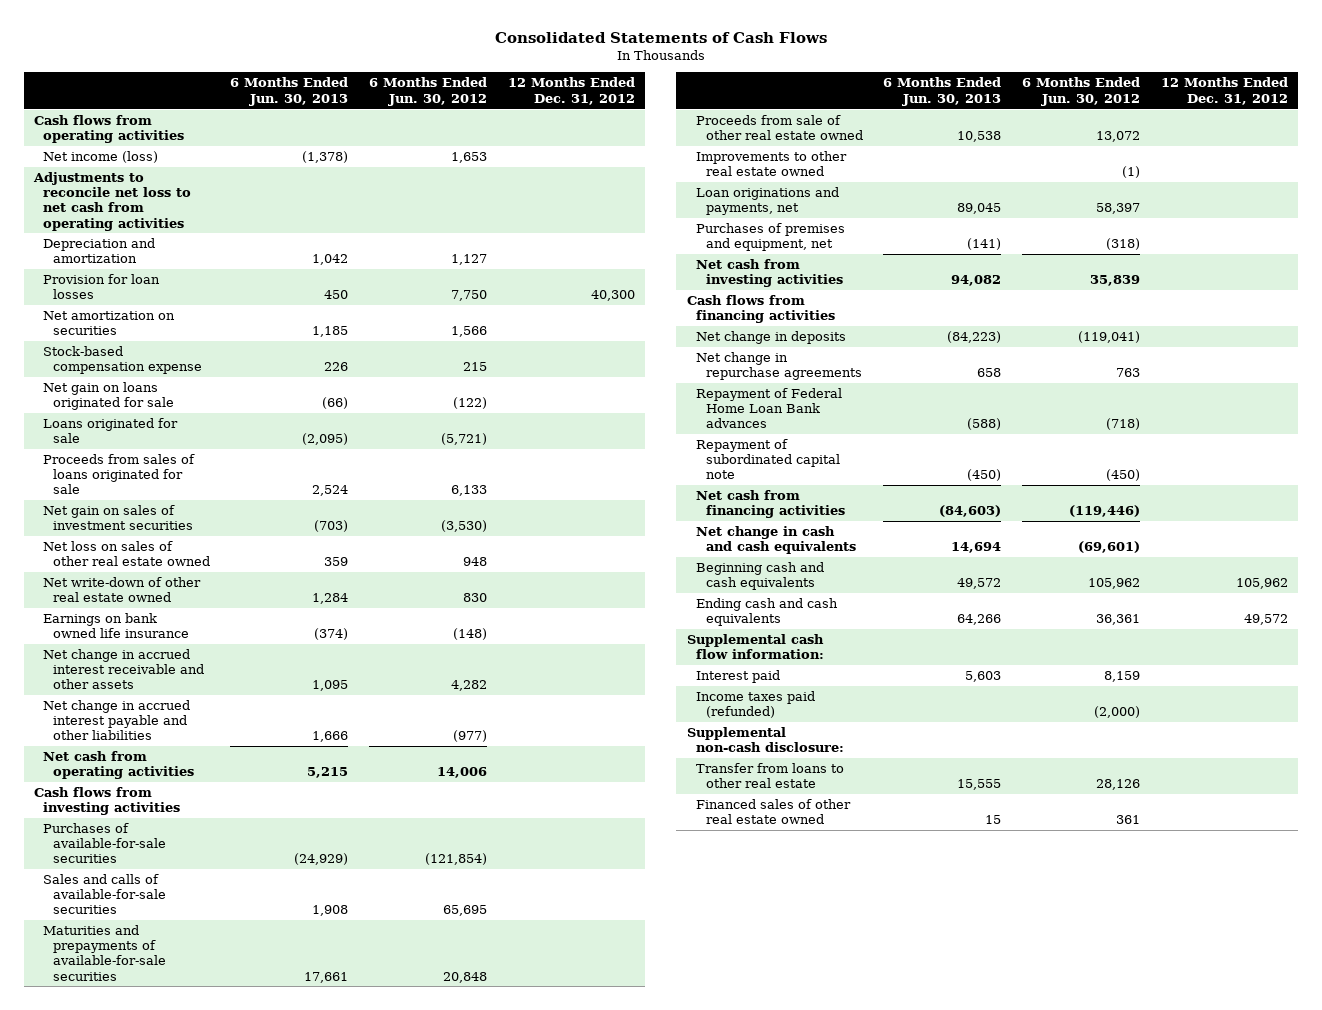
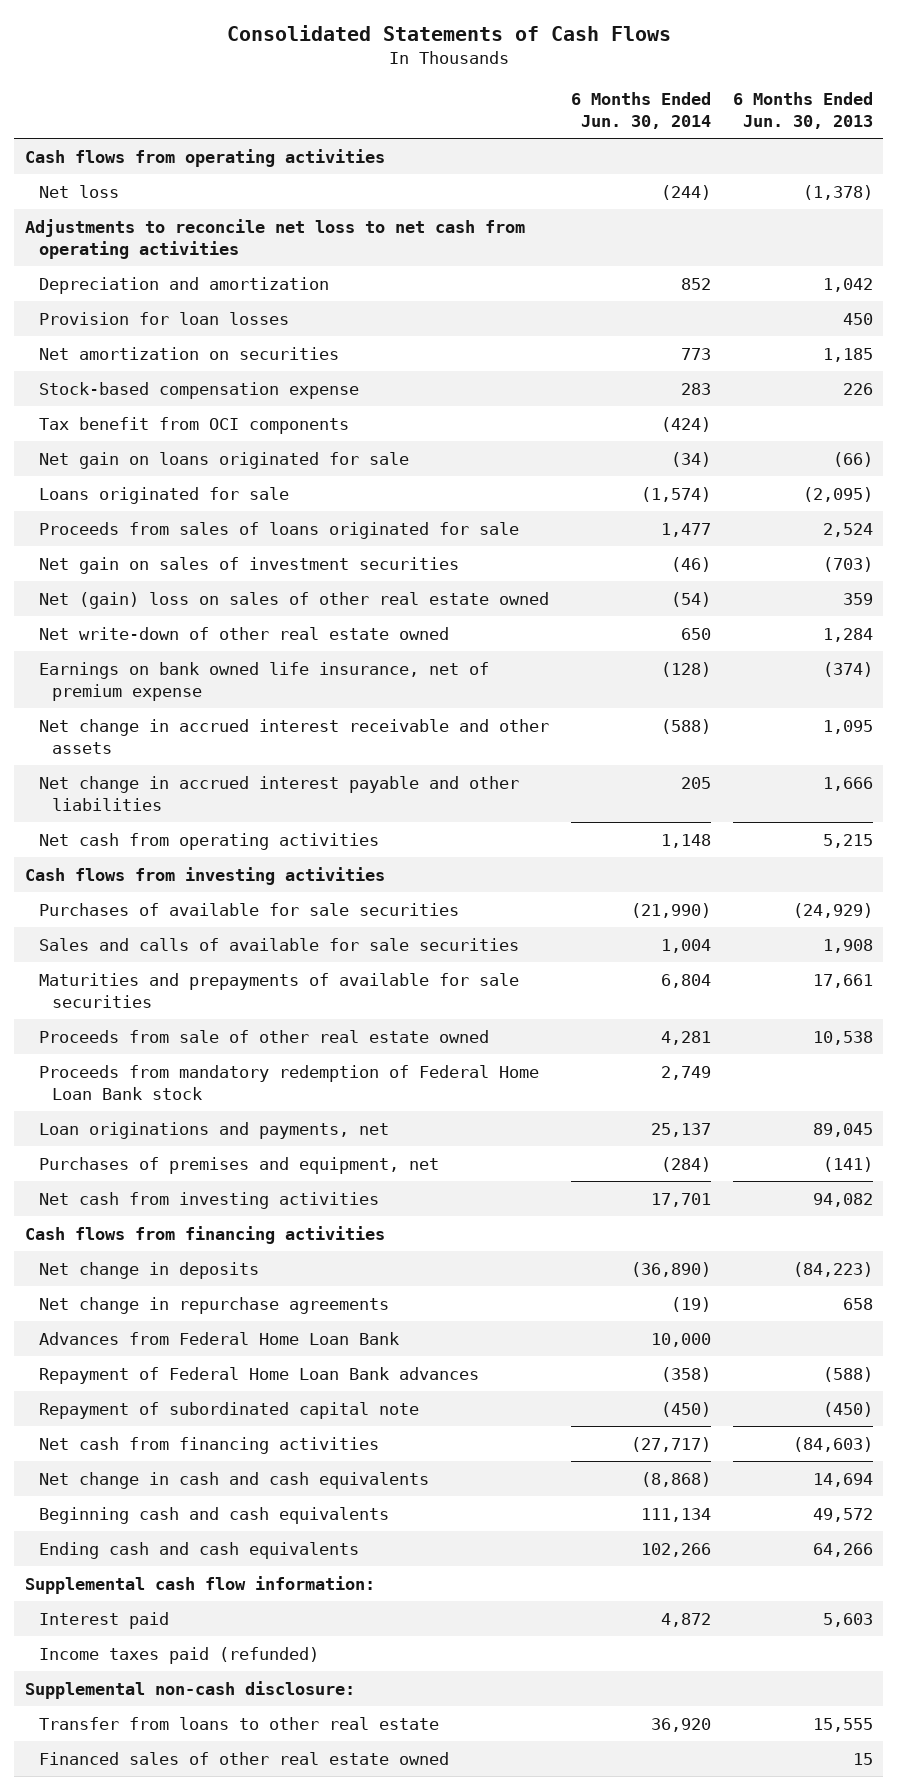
[369,77,488,106] 6 Months Ended Jun. 30, 2012 -> none
[507,77,635,105] 12 Months Ended Dec. 31, 2012 -> none
none -> [570,92,711,130] 6 Months Ended Jun. 30, 2014
[43,151,159,164] Net income (loss) -> [38,184,119,198] Net loss
none -> [38,416,349,434] Tax benefit from OCI components
[43,541,210,567] Net loss on sales of other real estate owned -> [38,591,549,609] Net (gain) loss on sales of other real estate owned
[43,613,189,639] Earnings on bank owned life insurance -> [38,661,489,701] Earnings on bank owned life insurance, net of premium expense
[43,823,166,864] Purchases of available-for-sale securities -> [38,902,459,916] Purchases of available for sale securities
[43,874,166,915] Sales and calls of available-for-sale securities -> [38,937,519,951] Sales and calls of available for sale securities
[43,925,166,981] Maturities and prepayments of available-for-sale securities -> [38,972,519,1008] Maturities and prepayments of available for sale securities
[696,151,848,177] Improvements to other real estate owned -> none
none -> [38,1064,539,1100] Proceeds from mandatory redemption of Federal Home Loan Bank stock
none -> [38,1331,399,1345] Advances from Federal Home Loan Bank

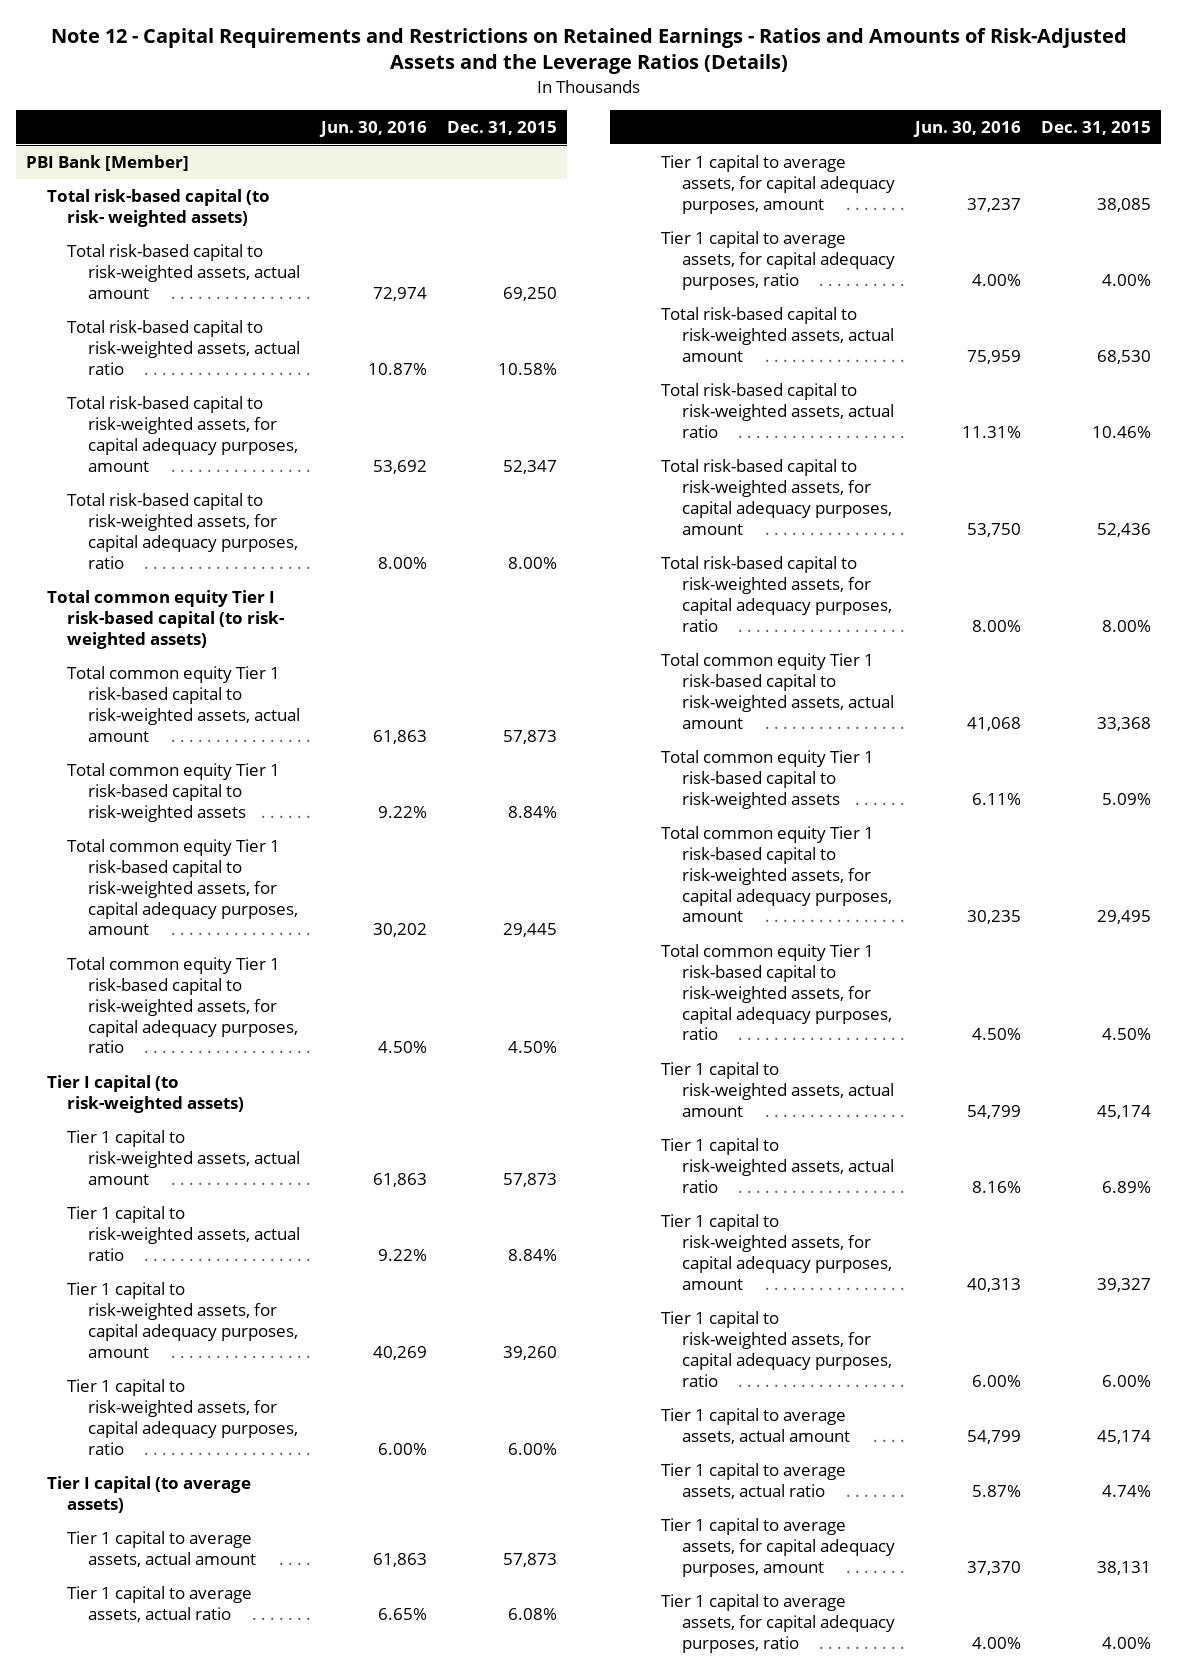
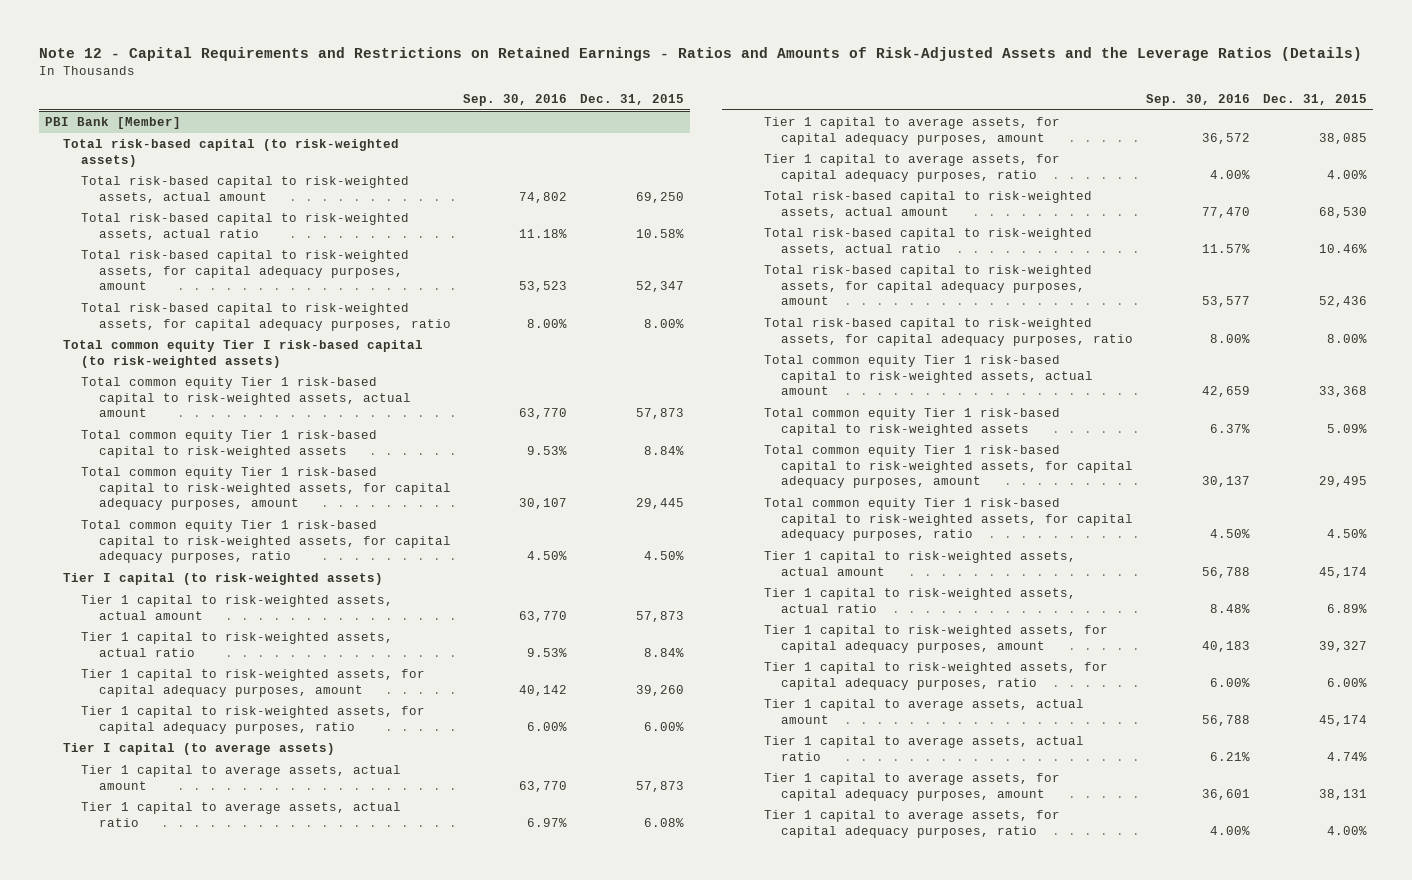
[319,120,428,137] Jun. 30, 2016 -> none
none -> [463,93,568,106] Sep. 30, 2016
[46,189,270,228] Total risk-based capital (to risk- weighted assets) -> [63,138,400,167] Total risk-based capital (to risk-weighted assets)
[46,590,285,649] Total common equity Tier I risk-based capital (to risk- weighted assets) -> [63,339,424,368] Total common equity Tier I risk-based capital (to risk-weighted assets)

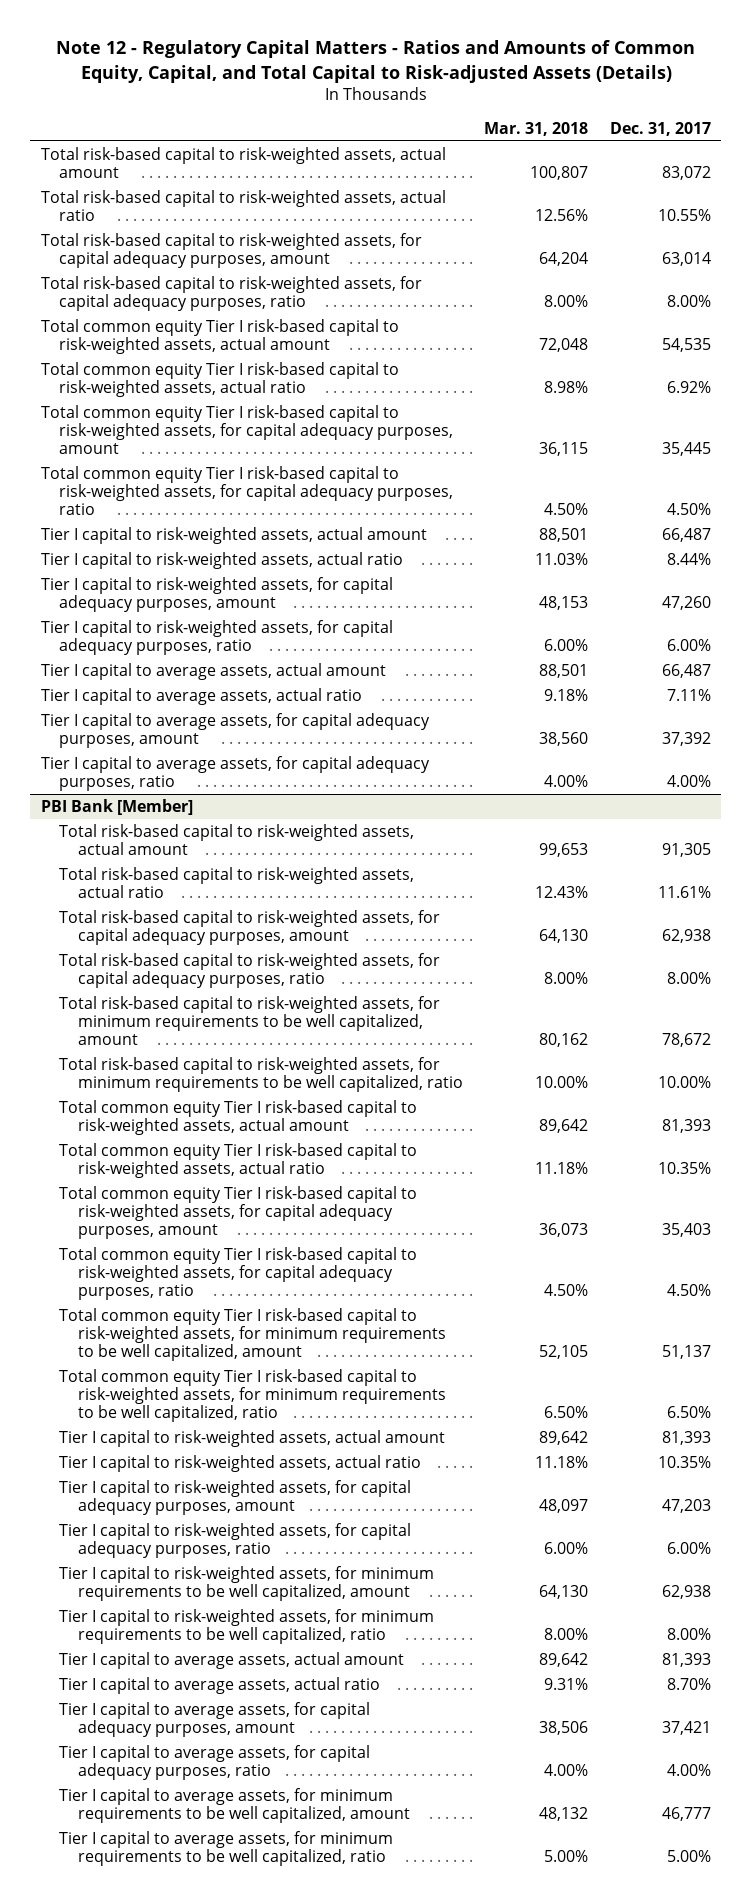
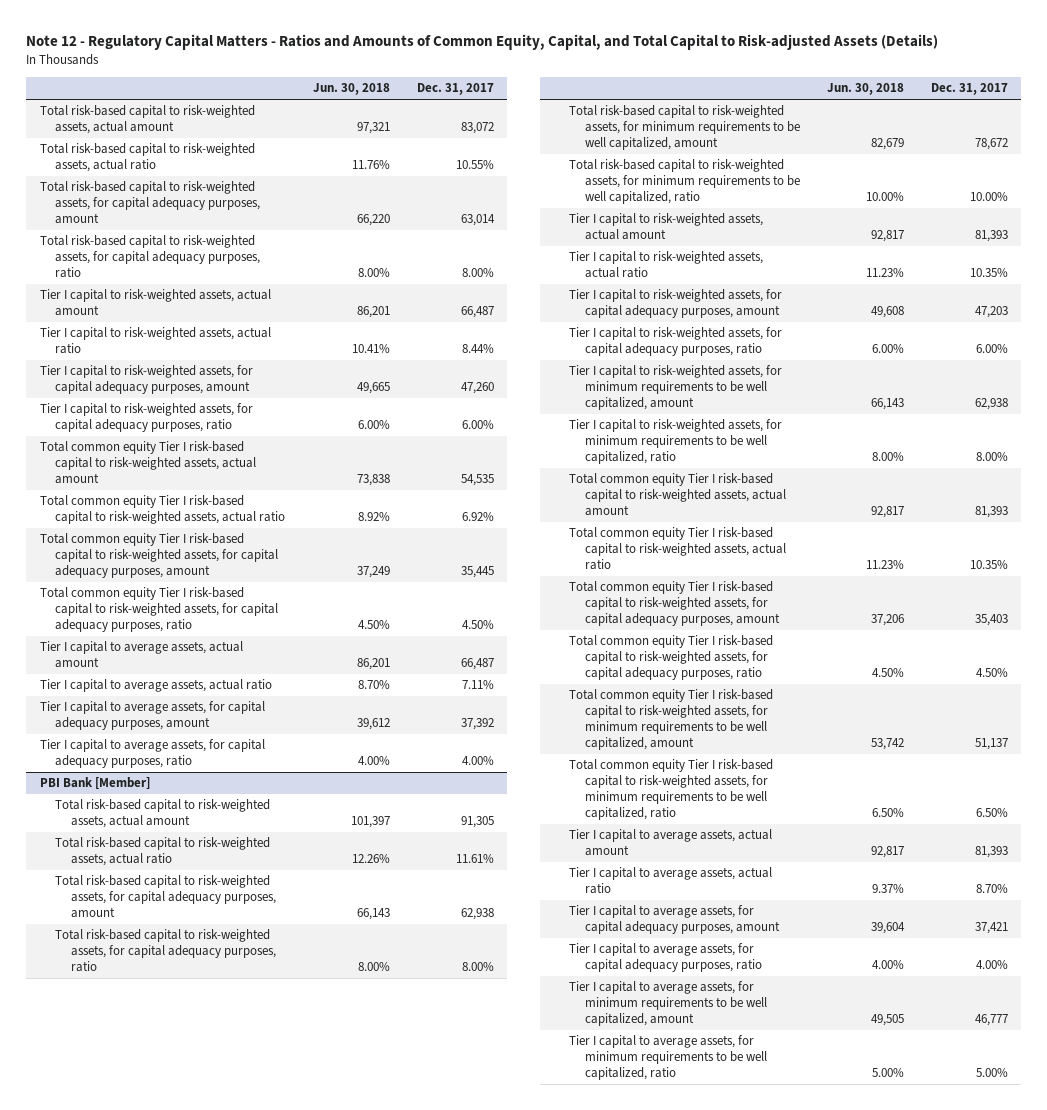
[484,122,589,137] Mar. 31, 2018 -> none
none -> [313,83,391,96] Jun. 30, 2018
[40,318,399,355] Total common equity Tier I risk-based capital to risk-weighted assets, actual amount -> [39,441,257,485] Total common equity Tier I risk-based capital to risk-weighted assets, actual amount
[40,361,399,398] Total common equity Tier I risk-based capital to risk-weighted assets, actual ratio -> [39,495,286,525] Total common equity Tier I risk-based capital to risk-weighted assets, actual ratio
[40,404,454,455] Total common equity Tier I risk-based capital to risk-weighted assets, for capital adequacy purposes, amount -> [39,533,279,579] Total common equity Tier I risk-based capital to risk-weighted assets, for capital adequacy purposes, amount
[40,465,454,516] Total common equity Tier I risk-based capital to risk-weighted assets, for capital adequacy purposes, ratio -> [39,587,279,633] Total common equity Tier I risk-based capital to risk-weighted assets, for capital adequacy purposes, ratio
[59,1099,418,1136] Total common equity Tier I risk-based capital to risk-weighted assets, actual amount -> [569,473,787,517] Total common equity Tier I risk-based capital to risk-weighted assets, actual amount
[59,1142,418,1179] Total common equity Tier I risk-based capital to risk-weighted assets, actual ratio -> [569,527,787,571] Total common equity Tier I risk-based capital to risk-weighted assets, actual ratio
[59,1185,418,1240] Total common equity Tier I risk-based capital to risk-weighted assets, for capital adequacy purposes, amount -> [569,581,781,627] Total common equity Tier I risk-based capital to risk-weighted assets, for capital adequacy purposes, amount
[59,1246,418,1301] Total common equity Tier I risk-based capital to risk-weighted assets, for capital adequacy purposes, ratio -> [569,635,774,681] Total common equity Tier I risk-based capital to risk-weighted assets, for capital adequacy purposes, ratio
[59,1307,446,1362] Total common equity Tier I risk-based capital to risk-weighted assets, for minimum requirements to be well capitalized, amount -> [569,689,774,751] Total common equity Tier I risk-based capital to risk-weighted assets, for minimum requirements to be well capitalized, amount
[59,1368,446,1423] Total common equity Tier I risk-based capital to risk-weighted assets, for minimum requirements to be well capitalized, ratio -> [569,759,774,821] Total common equity Tier I risk-based capital to risk-weighted assets, for minimum requirements to be well capitalized, ratio

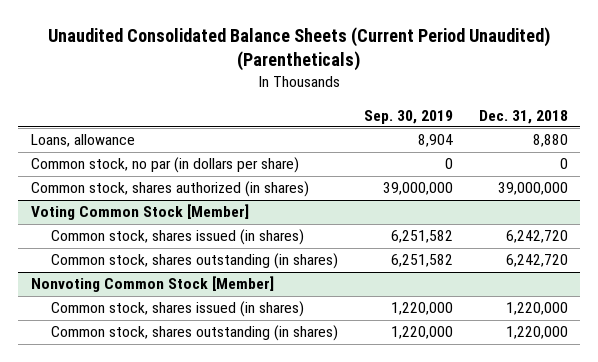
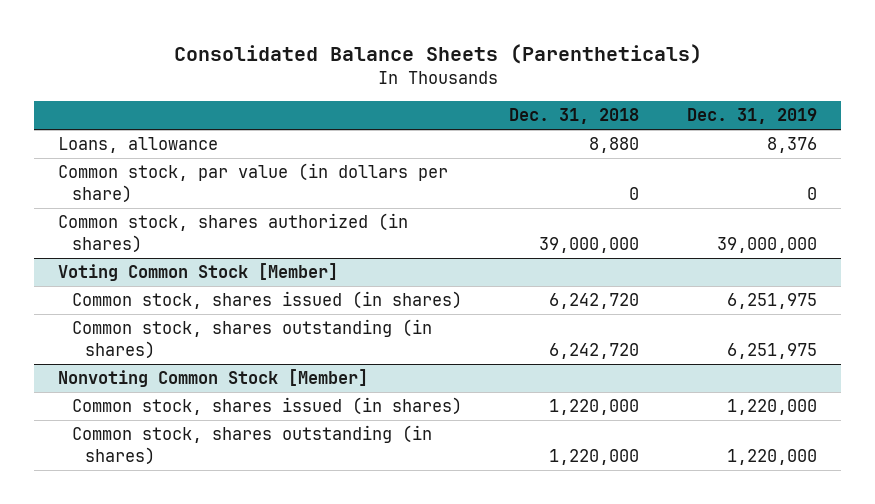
[48,27,551,72] Unaudited Consolidated Balance Sheets (Current Period Unaudited) (Parentheticals) -> [173,43,702,64] Consolidated Balance Sheets (Parentheticals)
[363,109,453,124] Sep. 30, 2019 -> none
none -> [687,108,818,125] Dec. 31, 2019
[30,157,299,174] Common stock, no par (in dollars per share) -> [58,163,449,203] Common stock, par value (in dollars per share)

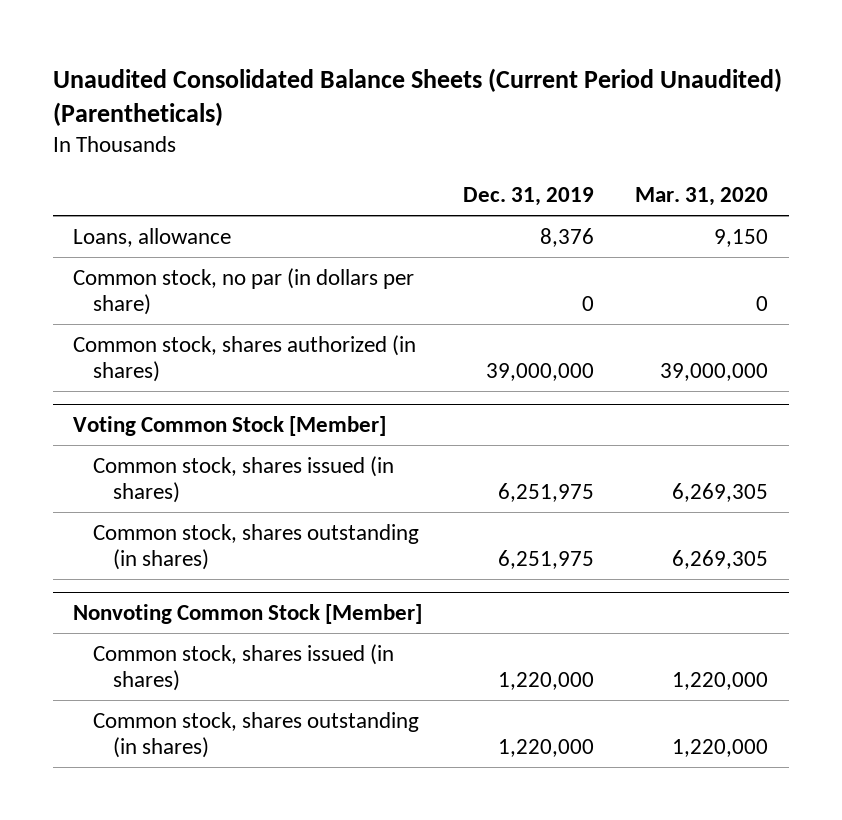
[173,43,702,64] Consolidated Balance Sheets (Parentheticals) -> [52,67,782,127] Unaudited Consolidated Balance Sheets (Current Period Unaudited) (Parentheticals)
[509,108,640,125] Dec. 31, 2018 -> none
none -> [635,187,769,207] Mar. 31, 2020
[58,163,449,203] Common stock, par value (in dollars per share) -> [73,267,415,316] Common stock, no par (in dollars per share)

